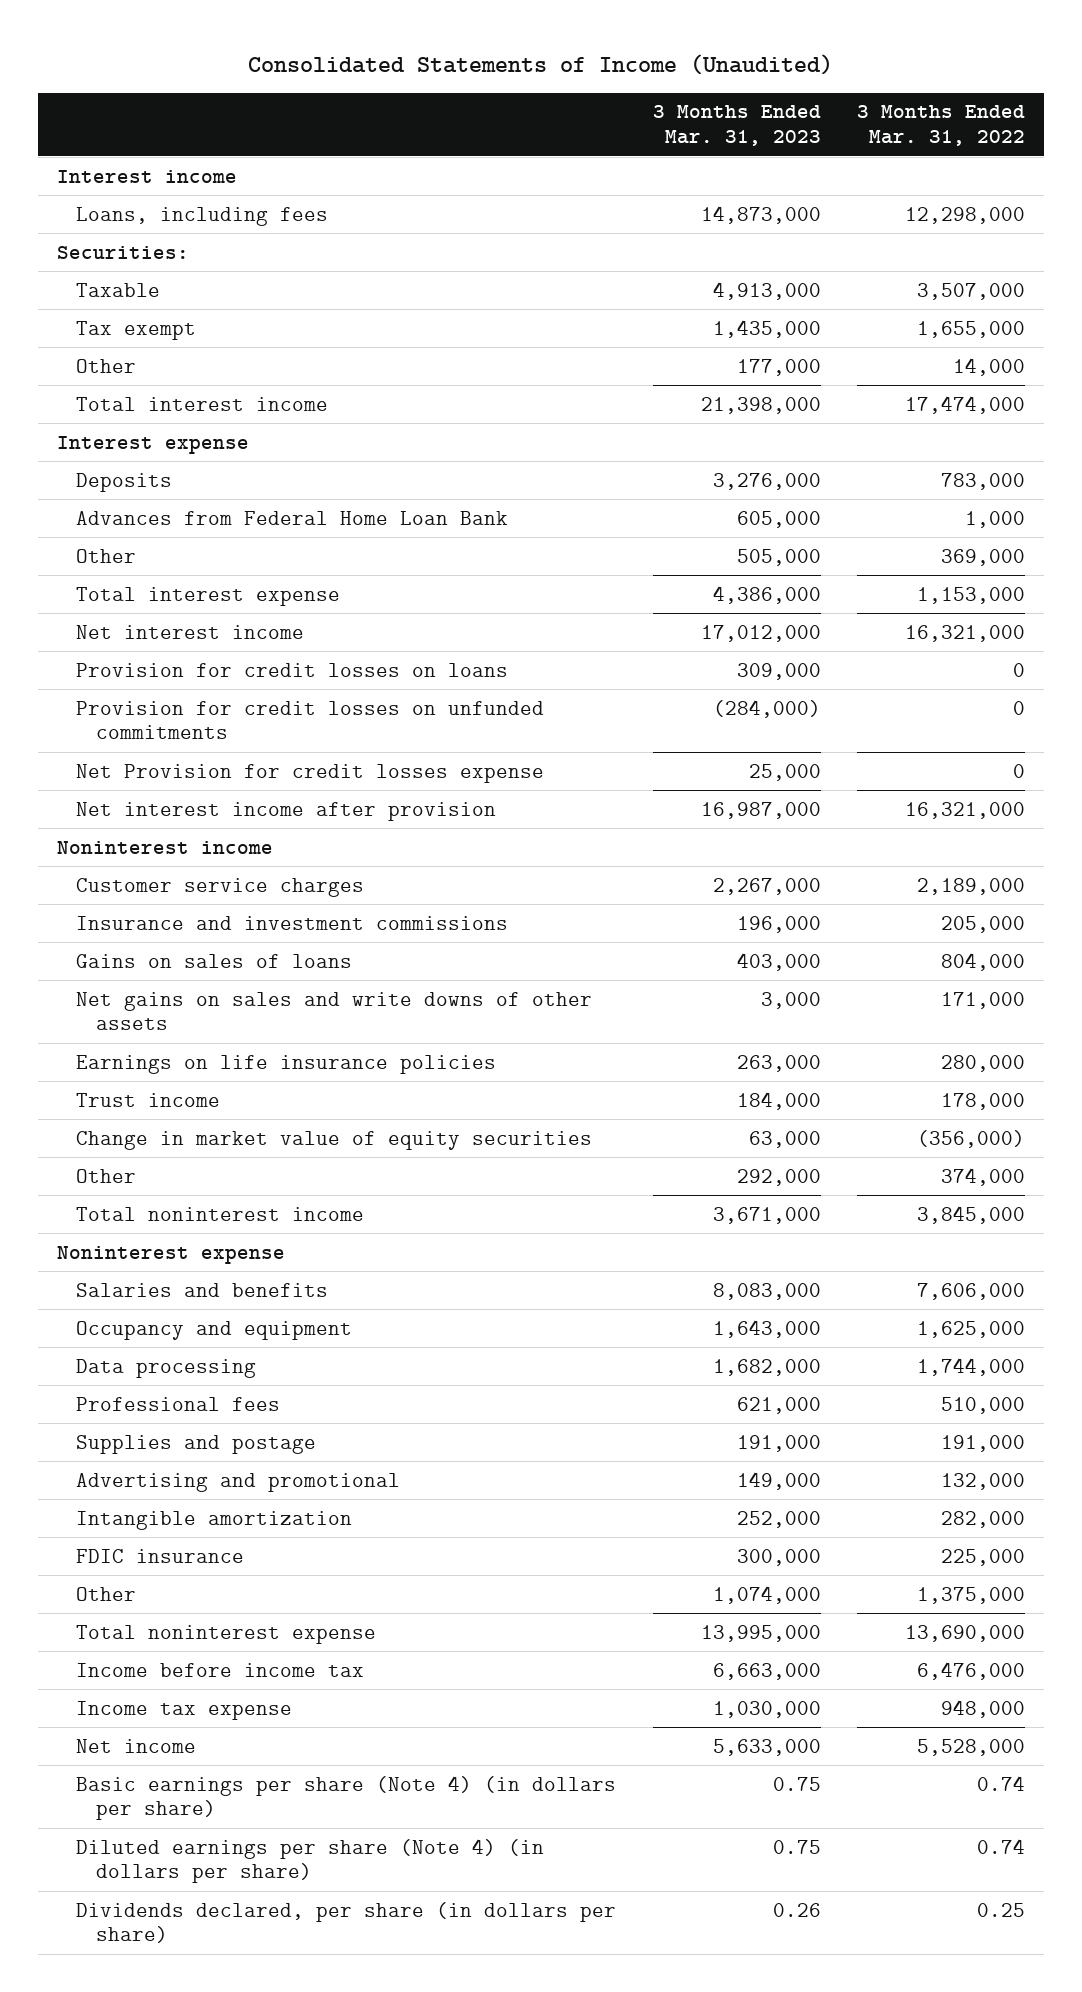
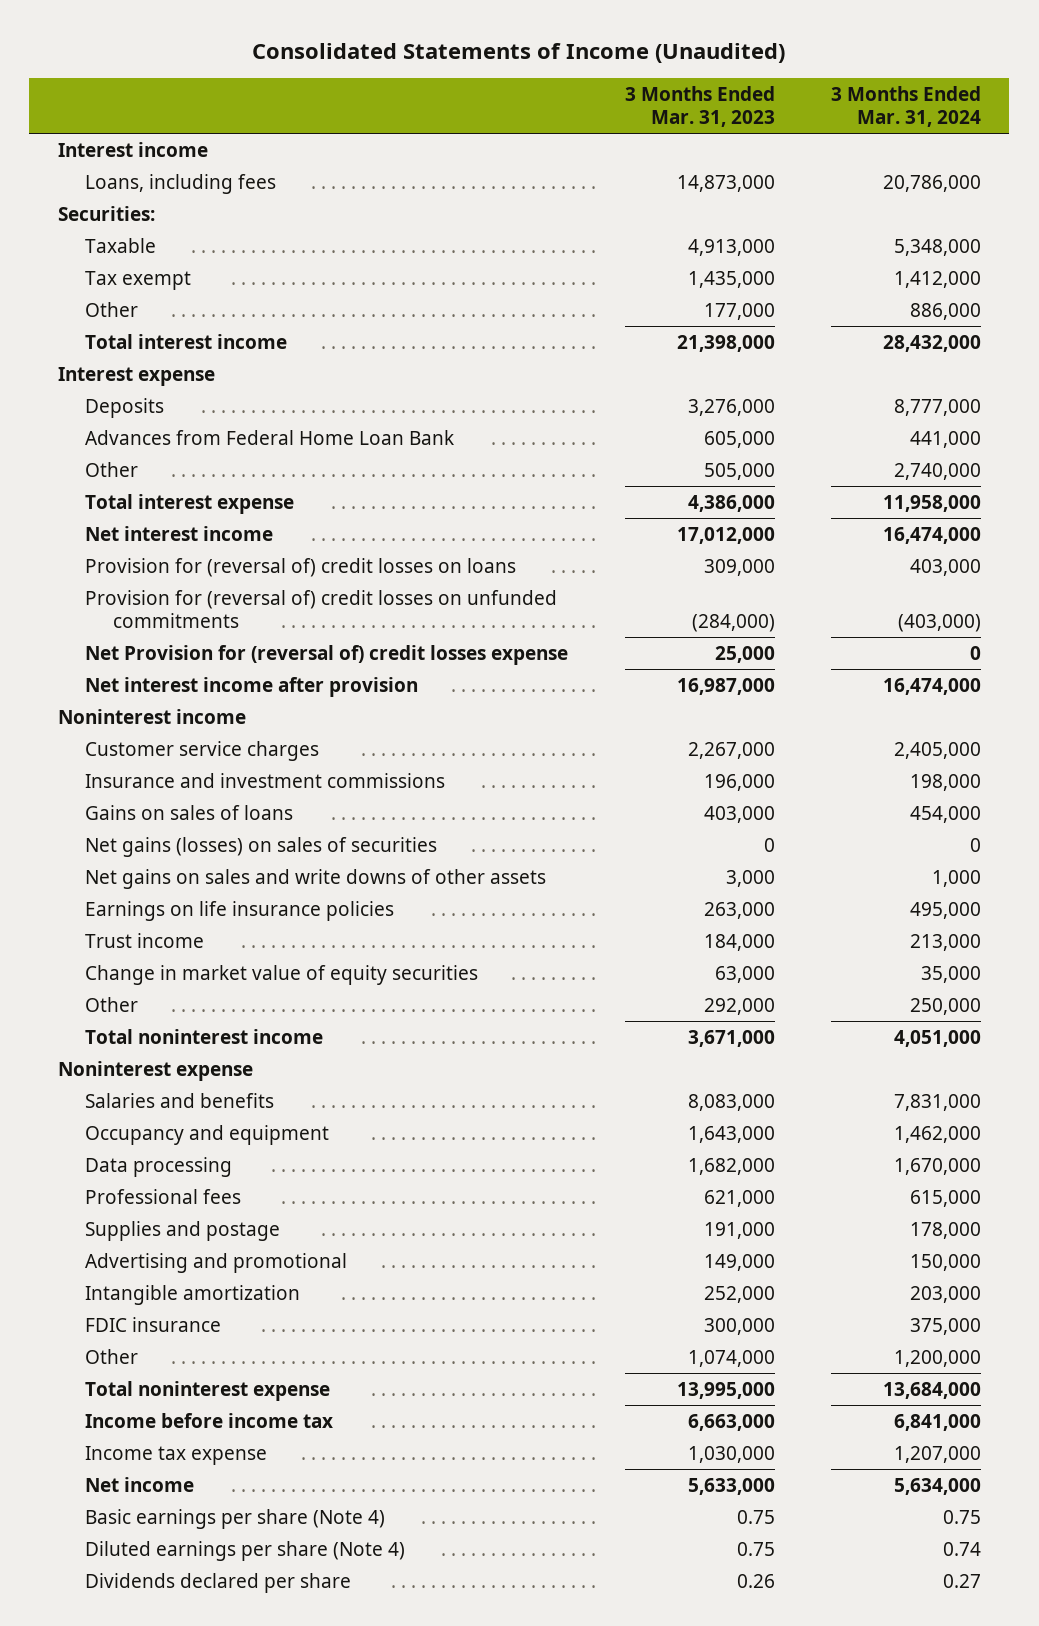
[857,105,1026,147] 3 Months Ended Mar. 31, 2022 -> none
none -> [831,86,982,128] 3 Months Ended Mar. 31, 2024
[76,662,509,677] Provision for credit losses on loans -> [85,557,517,577] Provision for (reversal of) credit losses on loans
[76,700,545,740] Provision for credit losses on unfunded commitments -> [85,589,558,628] Provision for (reversal of) credit losses on unfunded commitments
[76,763,545,783] Net Provision for credit losses expense -> [85,644,569,665] Net Provision for (reversal of) credit losses expense
none -> [85,836,438,857] Net gains (losses) on sales of securities
[76,1775,617,1821] Basic earnings per share (Note 4) (in dollars per share) -> [85,1508,386,1529] Basic earnings per share (Note 4)
[76,1838,545,1884] Diluted earnings per share (Note 4) (in dollars per share) -> [85,1540,406,1561] Diluted earnings per share (Note 4)
[76,1901,617,1944] Dividends declared, per share (in dollars per share) -> [85,1572,352,1593] Dividends declared per share

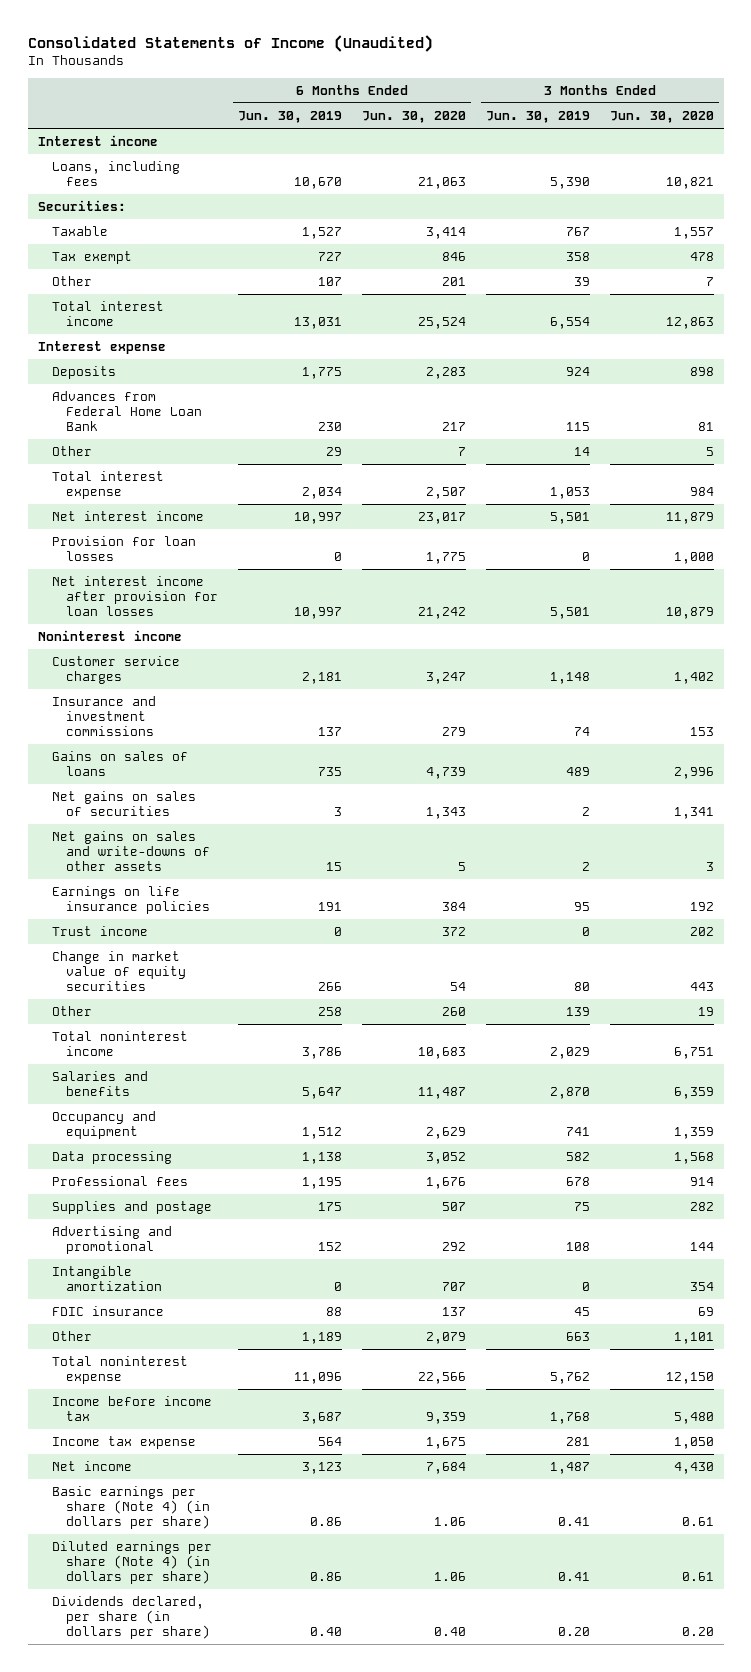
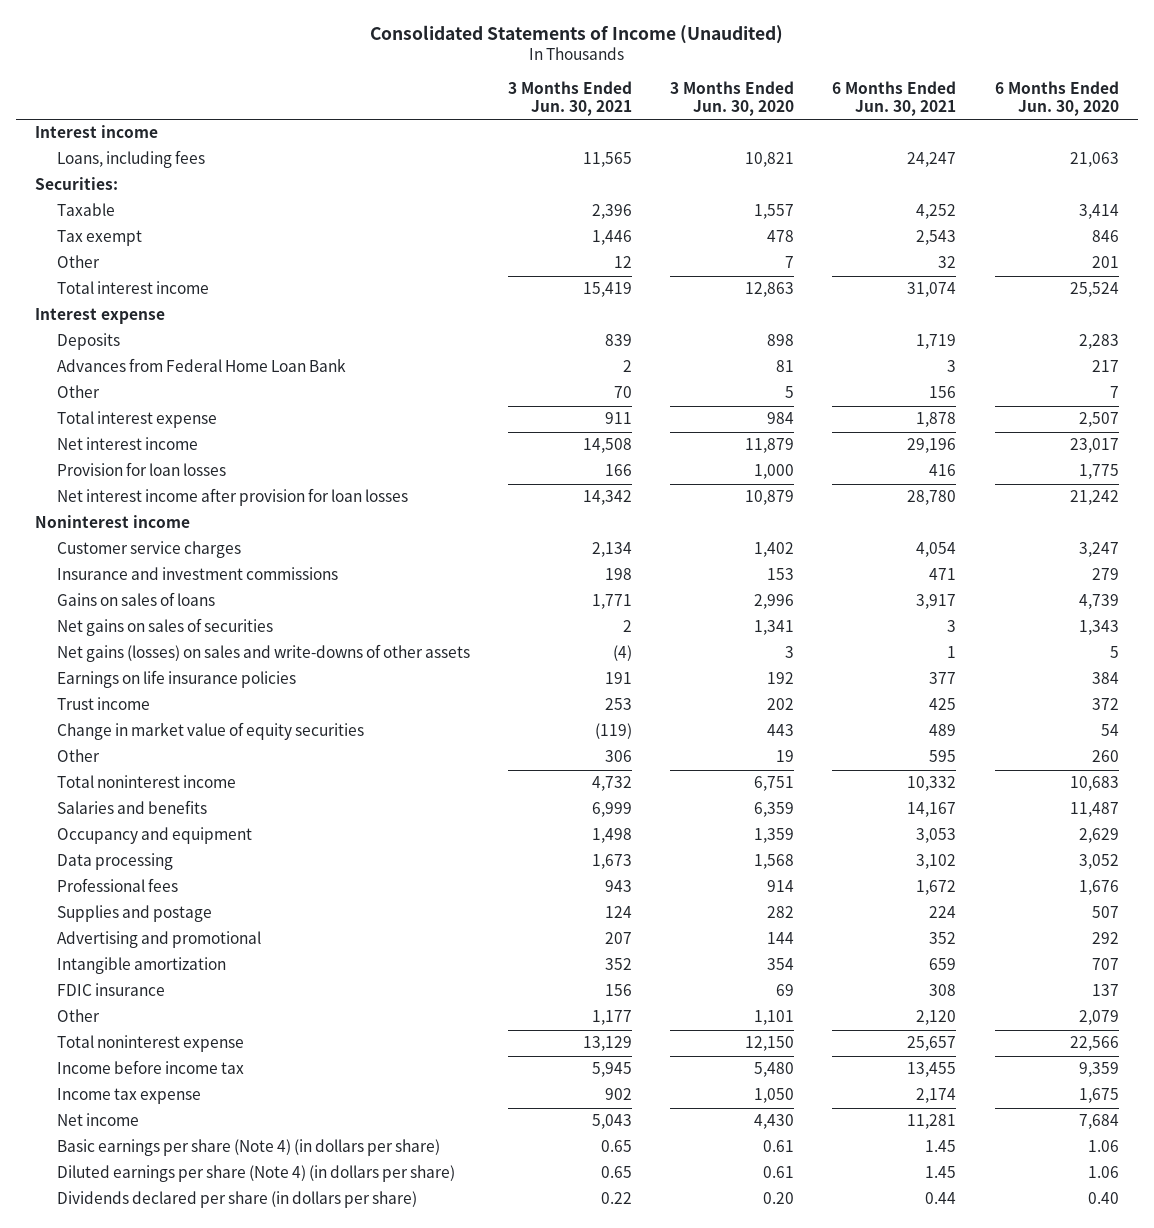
[237,110,342,123] Jun. 30, 2019 -> none
[485,110,590,123] Jun. 30, 2019 -> none
none -> [507,81,632,116] 3 Months Ended Jun. 30, 2021
none -> [832,81,957,116] 6 Months Ended Jun. 30, 2021
[51,831,210,872] Net gains on sales and write-downs of other assets -> [56,644,470,663] Net gains (losses) on sales and write-downs of other assets
[51,1596,210,1640] Dividends declared, per share (in dollars per share) -> [56,1191,417,1209] Dividends declared per share (in dollars per share)

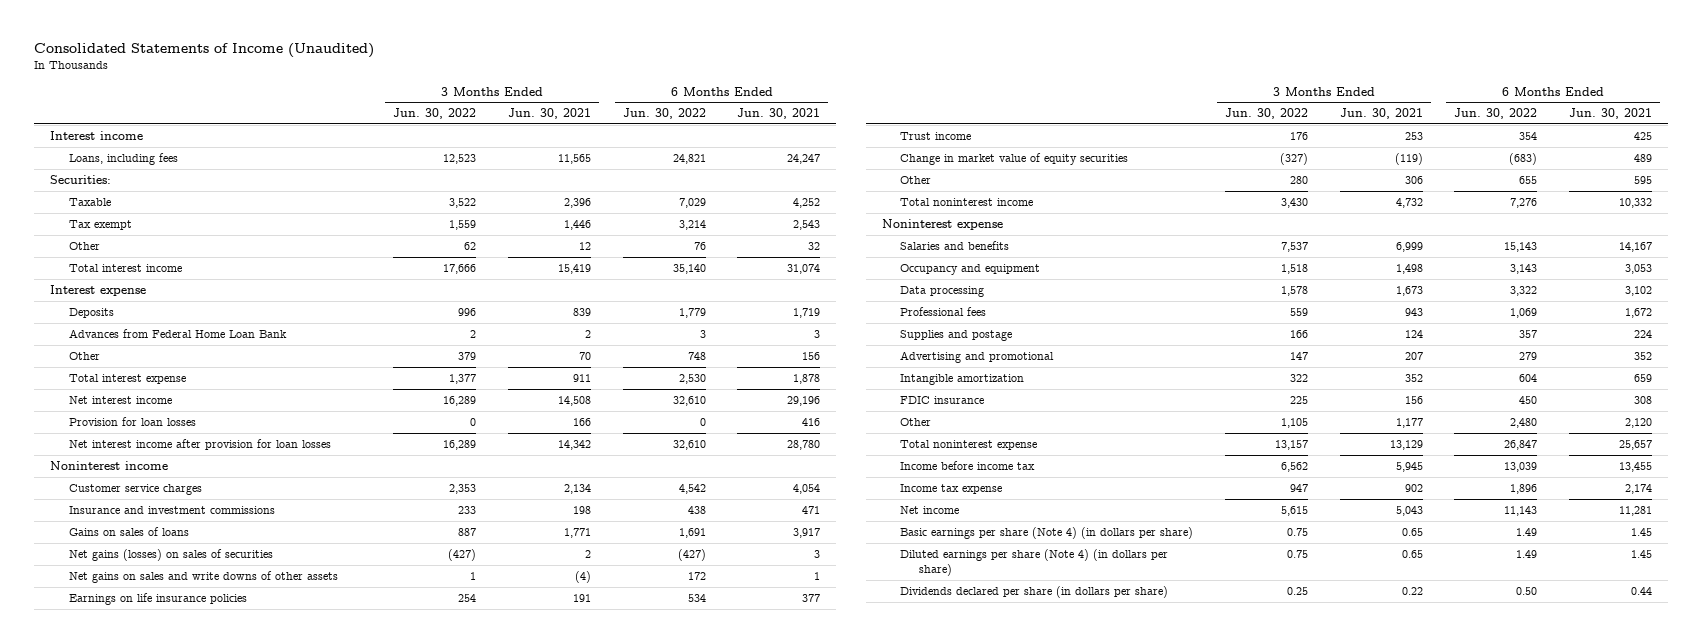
[670,81,795,116] 3 Months Ended Jun. 30, 2020 -> none
[994,81,1119,116] 6 Months Ended Jun. 30, 2020 -> none
none -> [393,108,477,120] Jun. 30, 2022
none -> [622,108,706,120] Jun. 30, 2022
[56,618,273,637] Net gains on sales of securities -> [68,548,273,561] Net gains (losses) on sales of securities
[56,644,470,663] Net gains (losses) on sales and write-downs of other assets -> [68,570,338,583] Net gains on sales and write downs of other assets
none -> [881,218,1003,230] Noninterest expense

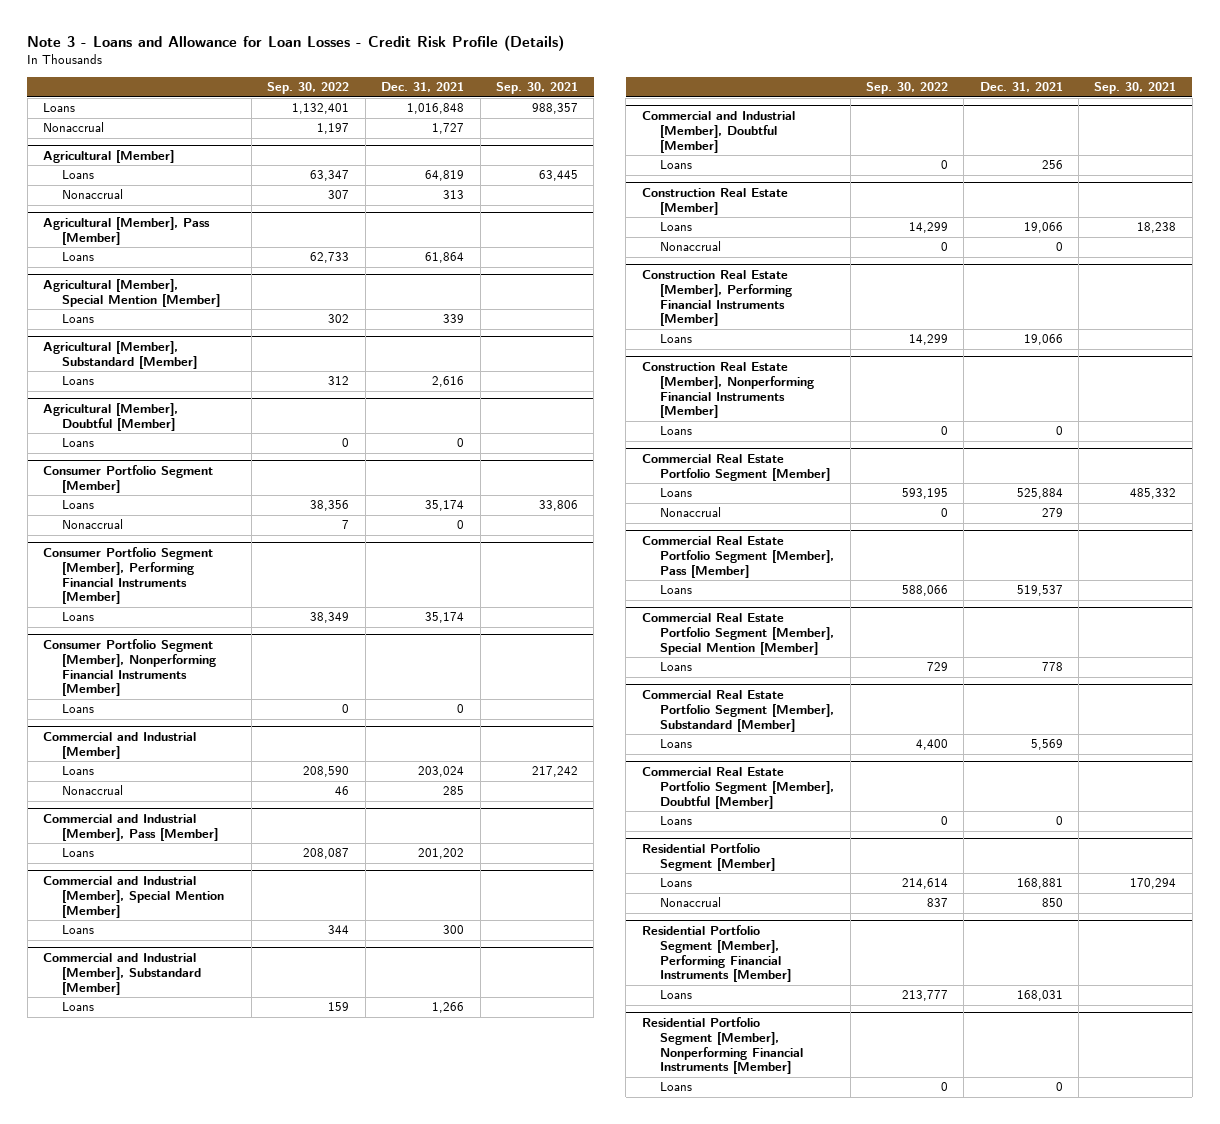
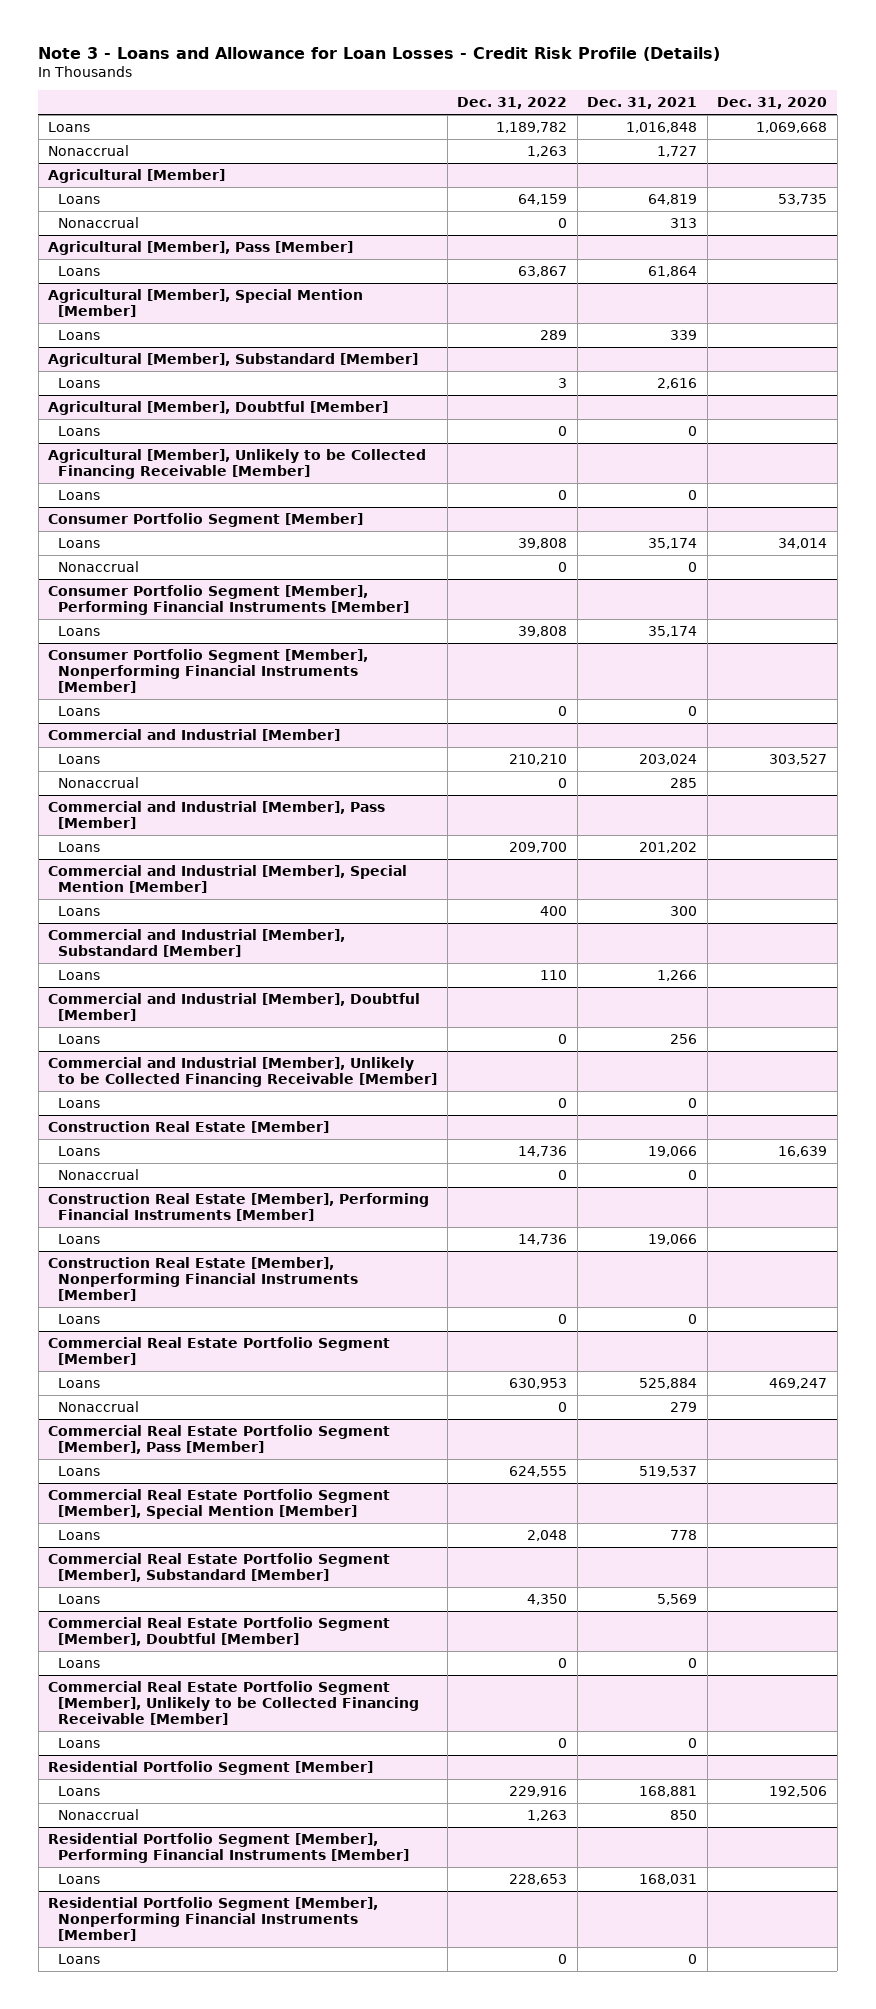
[267,82,350,95] Sep. 30, 2022 -> none
[495,82,578,95] Sep. 30, 2021 -> none
none -> [457,97,568,110] Dec. 31, 2022
none -> [717,97,828,110] Dec. 31, 2020
none -> [48,448,427,479] Agricultural [Member], Unlikely to be Collected Financing Receivable [Member]
none -> [58,489,101,500] Loans
none -> [48,1056,438,1087] Commercial and Industrial [Member], Unlikely to be Collected Financing Receivable [Member]
none -> [58,1097,101,1108] Loans
none -> [48,1680,420,1725] Commercial Real Estate Portfolio Segment [Member], Unlikely to be Collected Financing Receivable [Member]
none -> [58,1737,101,1748] Loans

